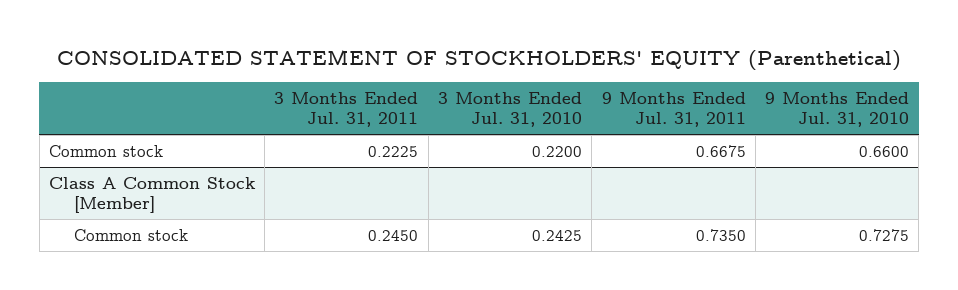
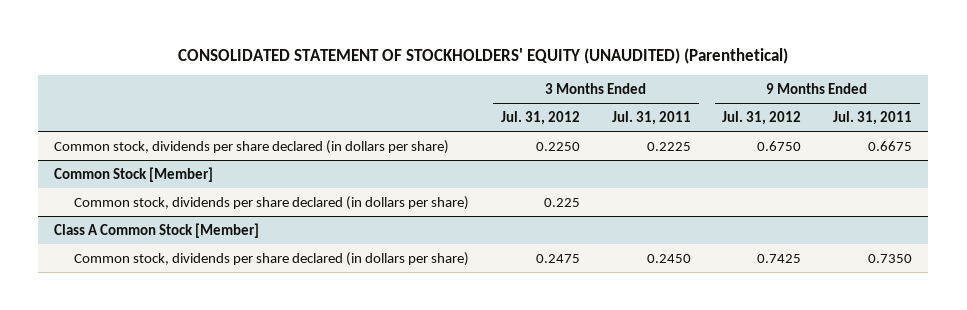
[57,49,902,72] CONSOLIDATED STATEMENT OF STOCKHOLDERS' EQUITY (Parenthetical) -> [178,47,789,64] CONSOLIDATED STATEMENT OF STOCKHOLDERS' EQUITY (UNAUDITED) (Parenthetical)
[438,92,583,128] 3 Months Ended Jul. 31, 2010 -> none
[765,92,910,128] 9 Months Ended Jul. 31, 2010 -> none
none -> [500,110,580,125] Jul. 31, 2012
none -> [722,110,802,125] Jul. 31, 2012
[48,144,163,157] Common stock -> [54,139,450,154] Common stock, dividends per share declared (in dollars per share)
none -> [54,166,214,182] Common Stock [Member]
none -> [73,195,469,210] Common stock, dividends per share declared (in dollars per share)
[73,228,188,241] Common stock -> [73,251,469,266] Common stock, dividends per share declared (in dollars per share)

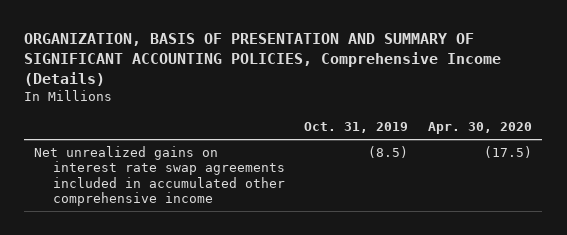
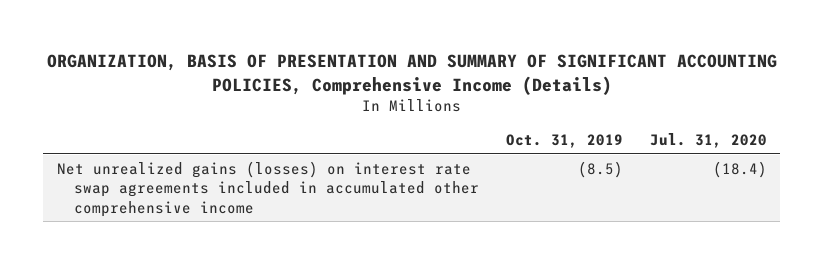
[428,122,533,135] Apr. 30, 2020 -> none
none -> [649,133,767,149] Jul. 31, 2020
[34,146,285,206] Net unrealized gains on interest rate swap agreements included in accumulated other comprehensive income -> [56,160,479,217] Net unrealized gains (losses) on interest rate swap agreements included in accumulated other comprehensive income

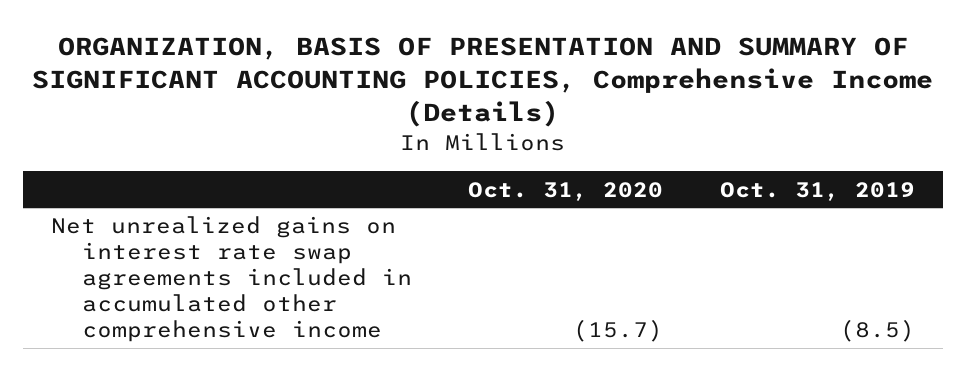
[649,133,767,149] Jul. 31, 2020 -> none
none -> [468,181,664,201] Oct. 31, 2020
[56,160,479,217] Net unrealized gains (losses) on interest rate swap agreements included in accumulated other comprehensive income -> [50,216,412,343] Net unrealized gains on interest rate swap agreements included in accumulated other comprehensive income

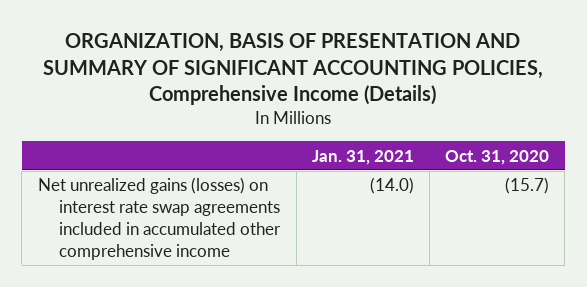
[719,181,915,201] Oct. 31, 2019 -> none
none -> [311,149,414,165] Jan. 31, 2021
[50,216,412,343] Net unrealized gains on interest rate swap agreements included in accumulated other comprehensive income -> [37,177,282,260] Net unrealized gains (losses) on interest rate swap agreements included in accumulated other comprehensive income

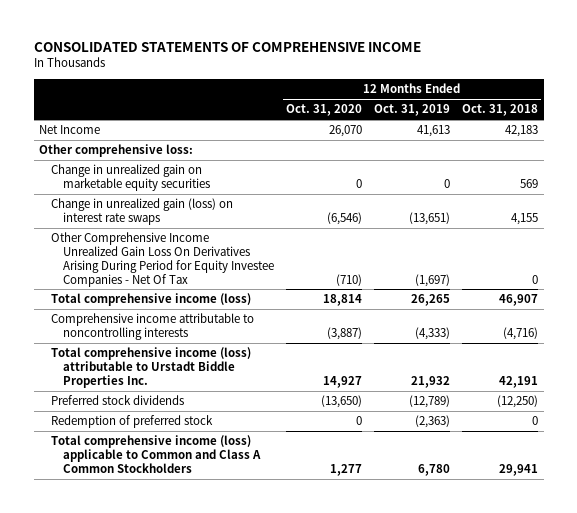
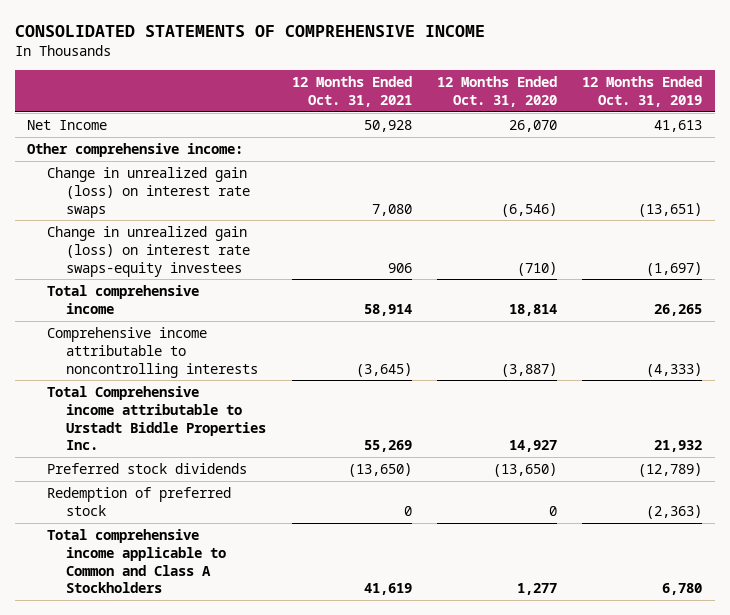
[461,104,538,117] Oct. 31, 2018 -> none
none -> [291,76,412,107] 12 Months Ended Oct. 31, 2021
[51,164,211,192] Change in unrealized gain on marketable equity securities -> none
[39,144,194,158] Other comprehensive loss: -> [27,142,244,157] Other comprehensive income:
[51,232,275,287] Other Comprehensive Income Unrealized Gain Loss On Derivatives Arising During Period for Equity Investee Companies - Net Of Tax -> [46,225,251,277] Change in unrealized gain (loss) on interest rate swaps-equity investees
[51,293,252,307] Total comprehensive income (loss) -> [46,284,199,314] Total comprehensive income
[51,347,252,388] Total comprehensive income (loss) attributable to Urstadt Biddle Properties Inc. -> [46,385,267,451] Total Comprehensive income attributable to Urstadt Biddle Properties Inc.
[51,435,262,473] Total comprehensive income (loss) applicable to Common and Class A Common Stockholders -> [46,528,227,594] Total comprehensive income applicable to Common and Class A Stockholders

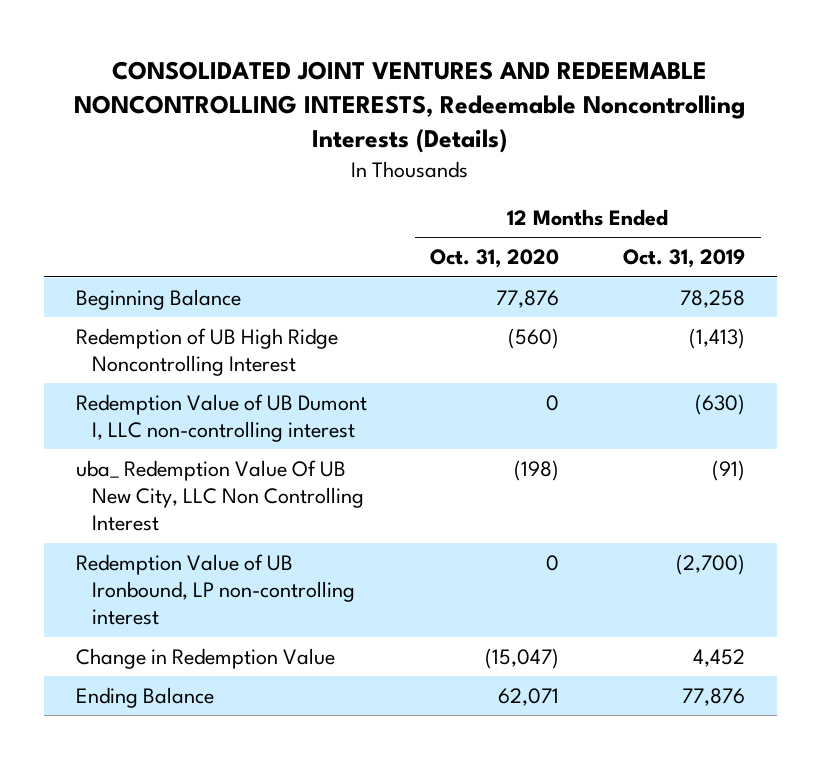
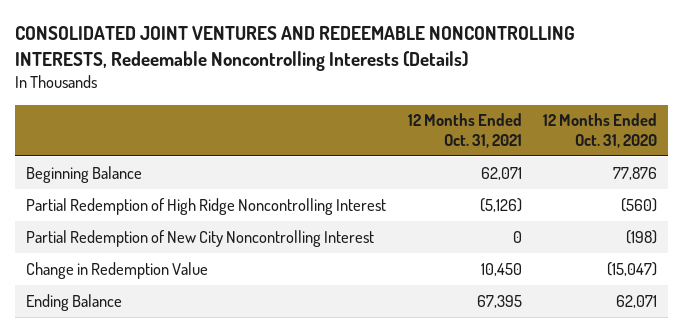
[622,249,745,269] Oct. 31, 2019 -> none
none -> [407,113,522,148] 12 Months Ended Oct. 31, 2021
[76,393,368,443] Redemption Value of UB Dumont I, LLC non-controlling interest -> none
[76,553,356,626] Redemption Value of UB Ironbound, LP non-controlling interest -> none
[76,327,339,377] Redemption of UB High Ridge Noncontrolling Interest -> [25,197,386,215] Partial Redemption of High Ridge Noncontrolling Interest
[76,459,365,532] uba_ Redemption Value Of UB New City, LLC Non Controlling Interest -> [25,229,374,247] Partial Redemption of New City Noncontrolling Interest

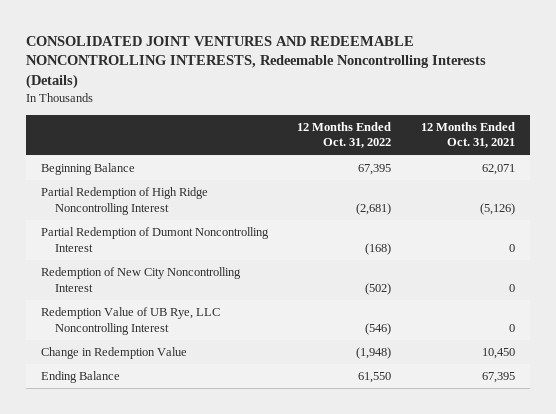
[543,113,658,148] 12 Months Ended Oct. 31, 2020 -> none
none -> [297,122,392,149] 12 Months Ended Oct. 31, 2022
none -> [40,227,269,252] Partial Redemption of Dumont Noncontrolling Interest
[25,229,374,247] Partial Redemption of New City Noncontrolling Interest -> [40,267,241,292] Redemption of New City Noncontrolling Interest
none -> [40,307,220,335] Redemption Value of UB Rye, LLC Noncontrolling Interest

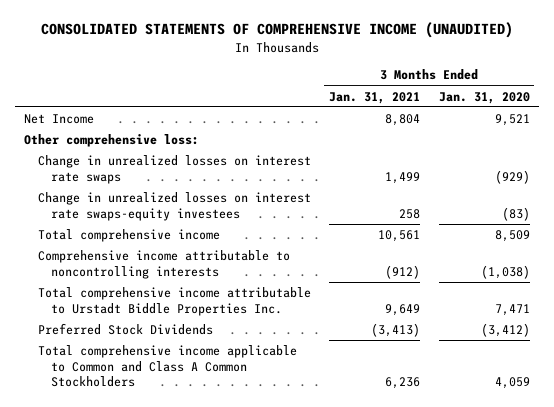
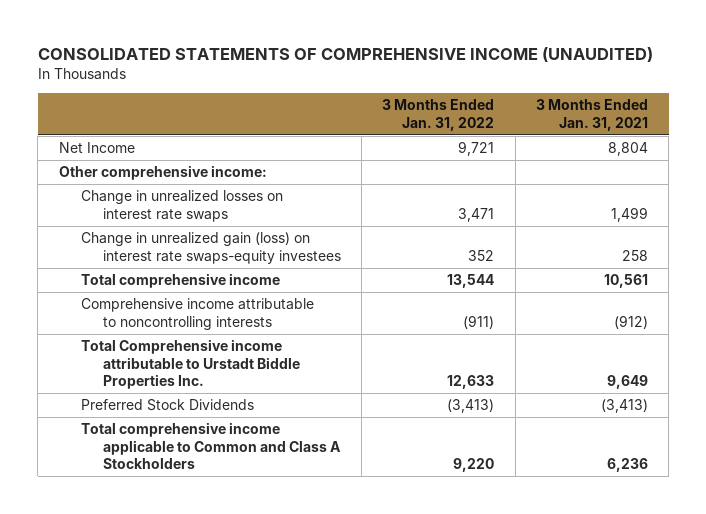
[438,91,530,104] Jan. 31, 2020 -> none
none -> [382,99,495,131] 3 Months Ended Jan. 31, 2022
[24,134,200,148] Other comprehensive loss: -> [58,165,267,181] Other comprehensive income:
[37,192,311,221] Change in unrealized losses on interest rate swaps-equity investees -> [80,232,341,264] Change in unrealized gain (loss) on interest rate swaps-equity investees
[37,287,311,316] Total comprehensive income attributable to Urstadt Biddle Properties Inc. -> [80,339,300,390] Total Comprehensive income attributable to Urstadt Biddle Properties Inc.
[37,345,297,388] Total comprehensive income applicable to Common and Class A Common Stockholders -> [80,422,341,470] Total comprehensive income applicable to Common and Class A Stockholders

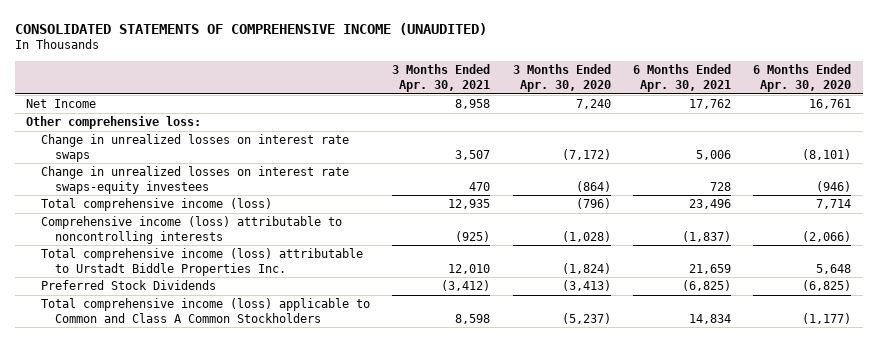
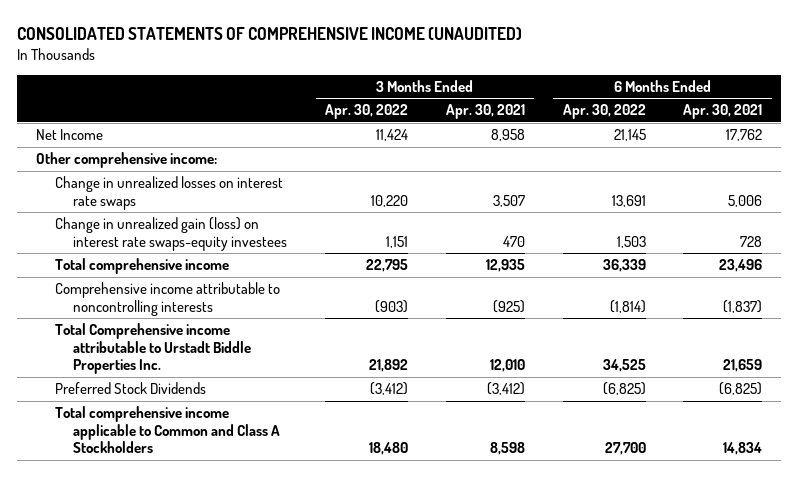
[512,64,611,93] 3 Months Ended Apr. 30, 2020 -> none
[753,64,852,93] 6 Months Ended Apr. 30, 2020 -> none
none -> [325,104,409,120] Apr. 30, 2022
none -> [562,104,646,120] Apr. 30, 2022
[26,116,202,130] Other comprehensive loss: -> [35,152,217,169] Other comprehensive income:
[40,166,349,194] Change in unrealized losses on interest rate swaps-equity investees -> [54,217,288,251] Change in unrealized gain (loss) on interest rate swaps-equity investees
[40,198,272,212] Total comprehensive income (loss) -> [54,258,229,275] Total comprehensive income
[40,216,342,244] Comprehensive income (loss) attributable to noncontrolling interests -> [54,282,280,316] Comprehensive income attributable to noncontrolling interests
[40,248,363,276] Total comprehensive income (loss) attributable to Urstadt Biddle Properties Inc. -> [54,323,252,375] Total Comprehensive income attributable to Urstadt Biddle Properties Inc.
[40,298,370,323] Total comprehensive income (loss) applicable to Common and Class A Common Stockholders -> [54,406,281,454] Total comprehensive income applicable to Common and Class A Stockholders

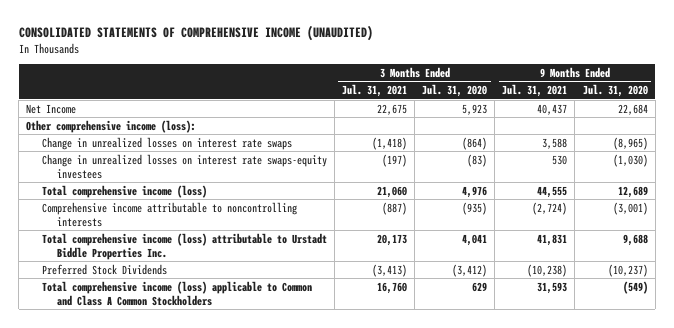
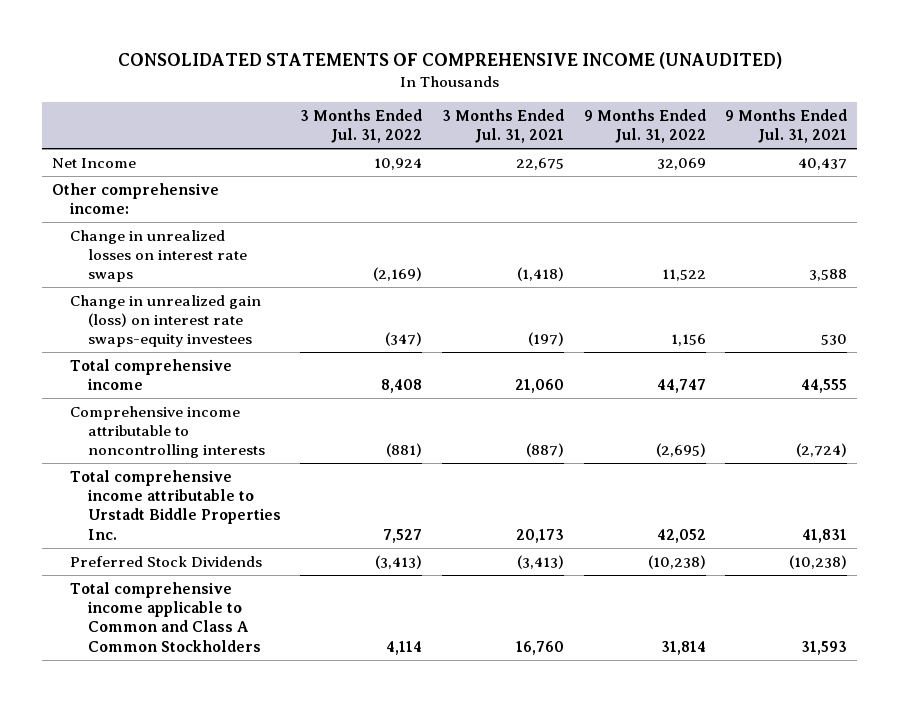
[422,84,488,98] Jul. 31, 2020 -> none
[582,84,648,98] Jul. 31, 2020 -> none
none -> [300,108,423,144] 3 Months Ended Jul. 31, 2022
none -> [583,108,706,144] 9 Months Ended Jul. 31, 2022
[26,119,197,133] Other comprehensive income (loss): -> [51,182,219,214] Other comprehensive income:
[41,153,327,179] Change in unrealized losses on interest rate swaps-equity investees -> [69,294,261,348] Change in unrealized gain (loss) on interest rate swaps-equity investees
[41,184,207,198] Total comprehensive income (loss) -> [69,358,232,390] Total comprehensive income
[41,232,327,260] Total comprehensive income (loss) attributable to Urstadt Biddle Properties Inc. -> [69,469,281,540] Total comprehensive income attributable to Urstadt Biddle Properties Inc.
[41,280,312,306] Total comprehensive income (loss) applicable to Common and Class A Common Stockholders -> [69,581,261,652] Total comprehensive income applicable to Common and Class A Common Stockholders

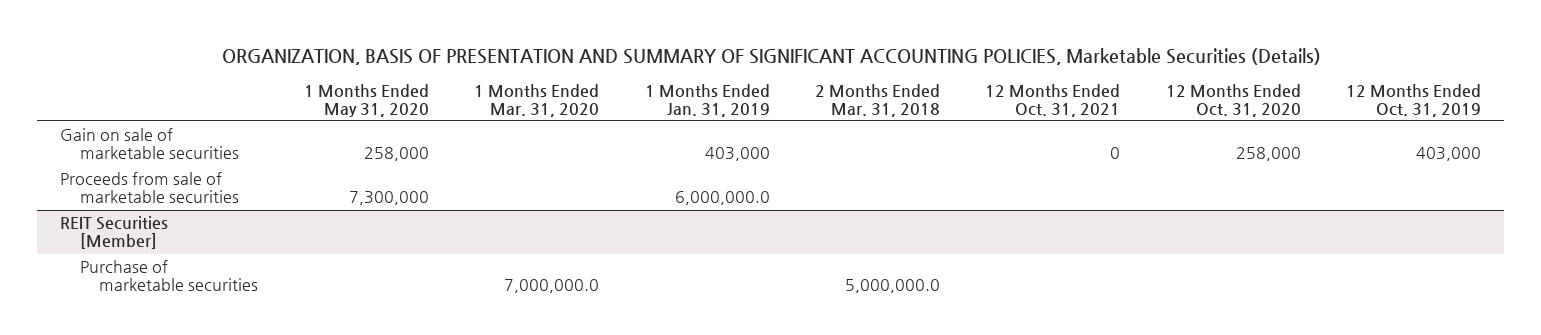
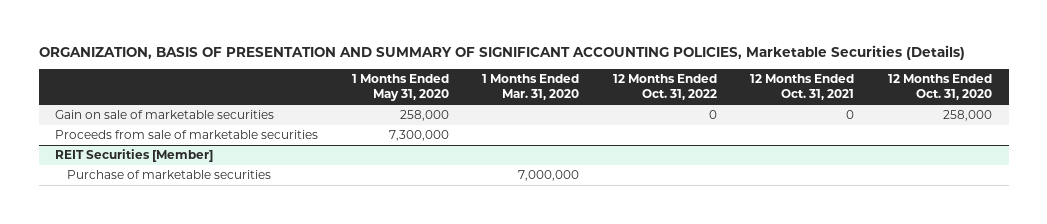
[644,83,770,117] 1 Months Ended Jan. 31, 2019 -> none
[815,83,941,117] 2 Months Ended Mar. 31, 2018 -> none
[1346,83,1482,117] 12 Months Ended Oct. 31, 2019 -> none
none -> [612,74,717,101] 12 Months Ended Oct. 31, 2022
[504,279,600,294] 7,000,000.0 -> [518,170,580,182] 7,000,000

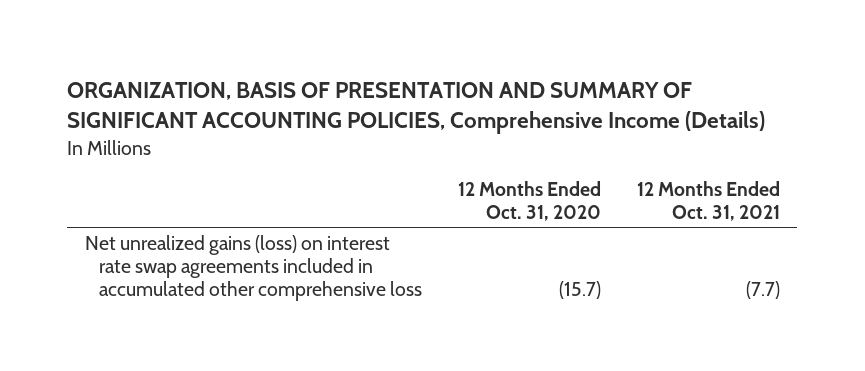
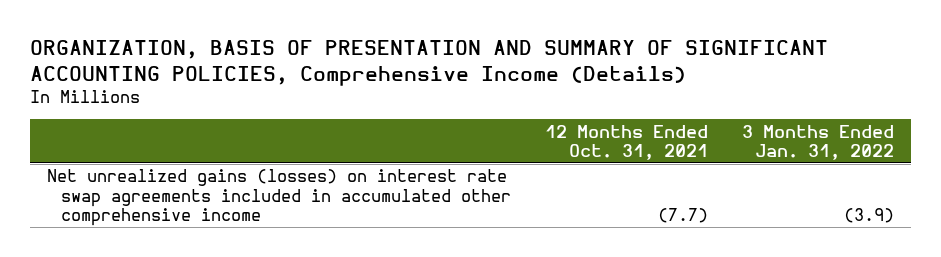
[457,181,601,222] 12 Months Ended Oct. 31, 2020 -> none
none -> [742,124,895,160] 3 Months Ended Jan. 31, 2022
[85,234,423,301] Net unrealized gains (loss) on interest rate swap agreements included in accumulated other comprehensive loss -> [46,169,512,226] Net unrealized gains (losses) on interest rate swap agreements included in accumulated other comprehensive income

